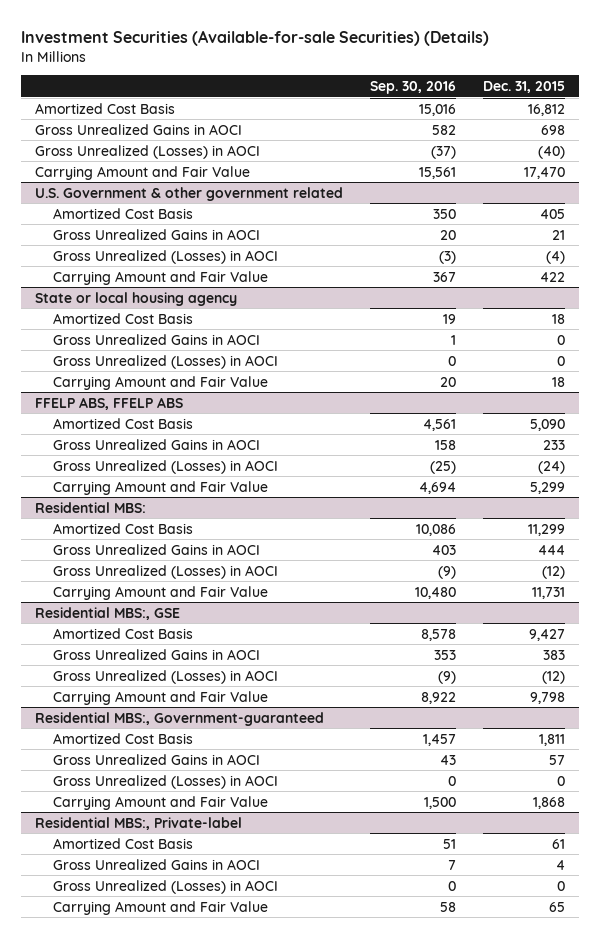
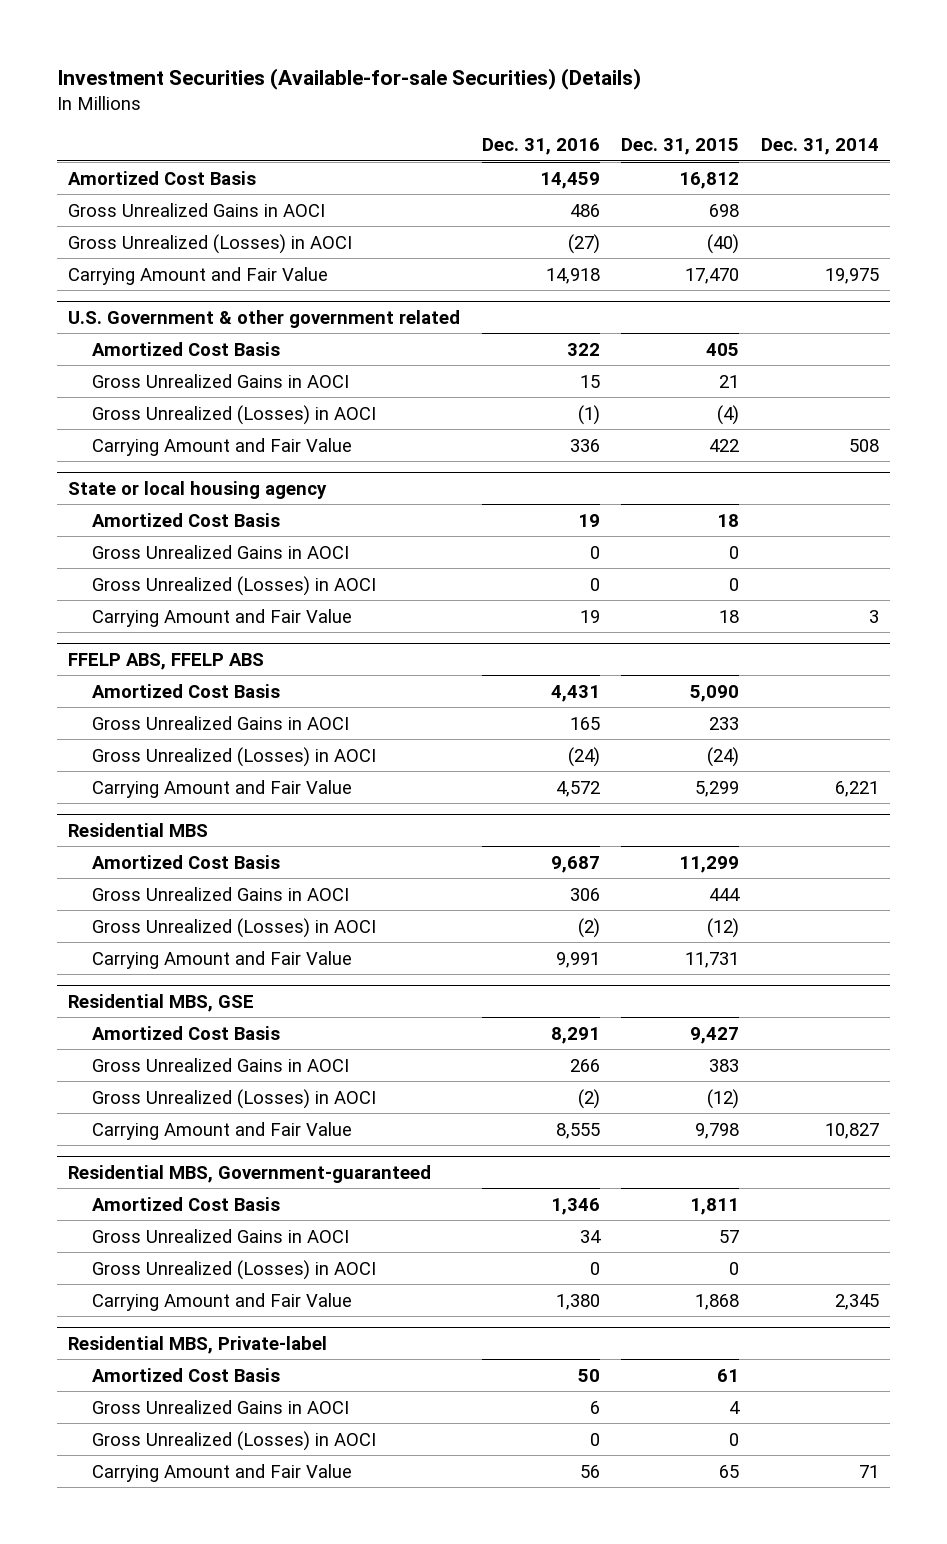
[369,81,456,95] Sep. 30, 2016 -> none
none -> [481,138,600,156] Dec. 31, 2016
none -> [761,138,880,156] Dec. 31, 2014
[34,501,146,513] Residential MBS: -> [67,822,208,837] Residential MBS
[34,606,180,620] Residential MBS:, GSE -> [67,993,254,1012] Residential MBS, GSE
[34,711,324,726] Residential MBS:, Government-guaranteed -> [67,1164,431,1183] Residential MBS, Government-guaranteed
[34,816,242,830] Residential MBS:, Private-label -> [67,1335,327,1354] Residential MBS, Private-label

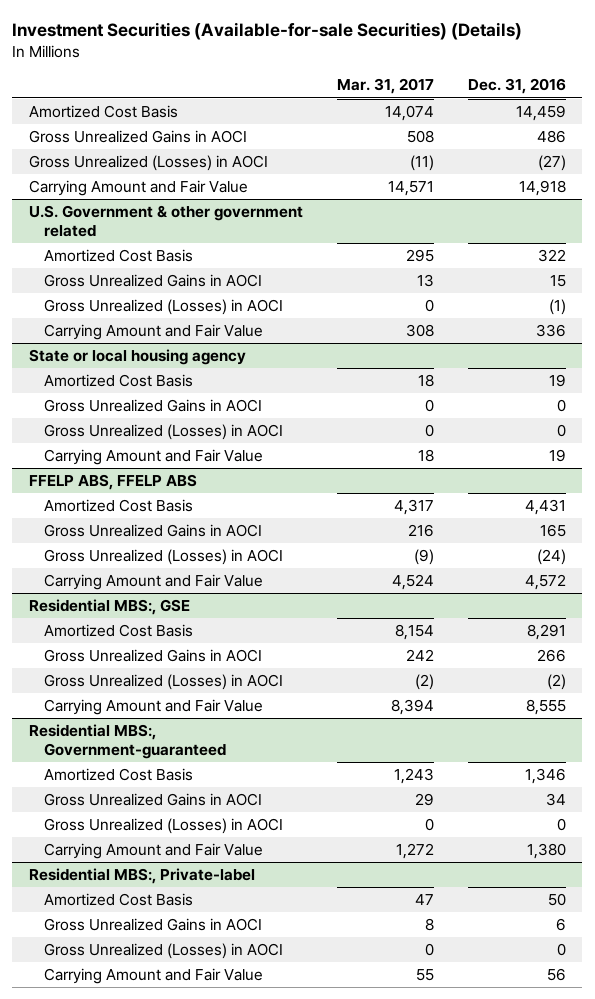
[621,138,740,156] Dec. 31, 2015 -> none
[761,138,880,156] Dec. 31, 2014 -> none
none -> [336,78,434,95] Mar. 31, 2017
[67,822,208,837] Residential MBS -> none
[91,854,280,869] Amortized Cost Basis -> none
[91,886,349,901] Gross Unrealized Gains in AOCI -> none
[91,917,376,938] Gross Unrealized (Losses) in AOCI -> none
[91,950,352,969] Carrying Amount and Fair Value -> none
[67,993,254,1012] Residential MBS, GSE -> [29,599,191,616] Residential MBS:, GSE
[67,1164,431,1183] Residential MBS, Government-guaranteed -> [29,724,226,760] Residential MBS:, Government-guaranteed
[67,1335,327,1354] Residential MBS, Private-label -> [29,868,256,885] Residential MBS:, Private-label

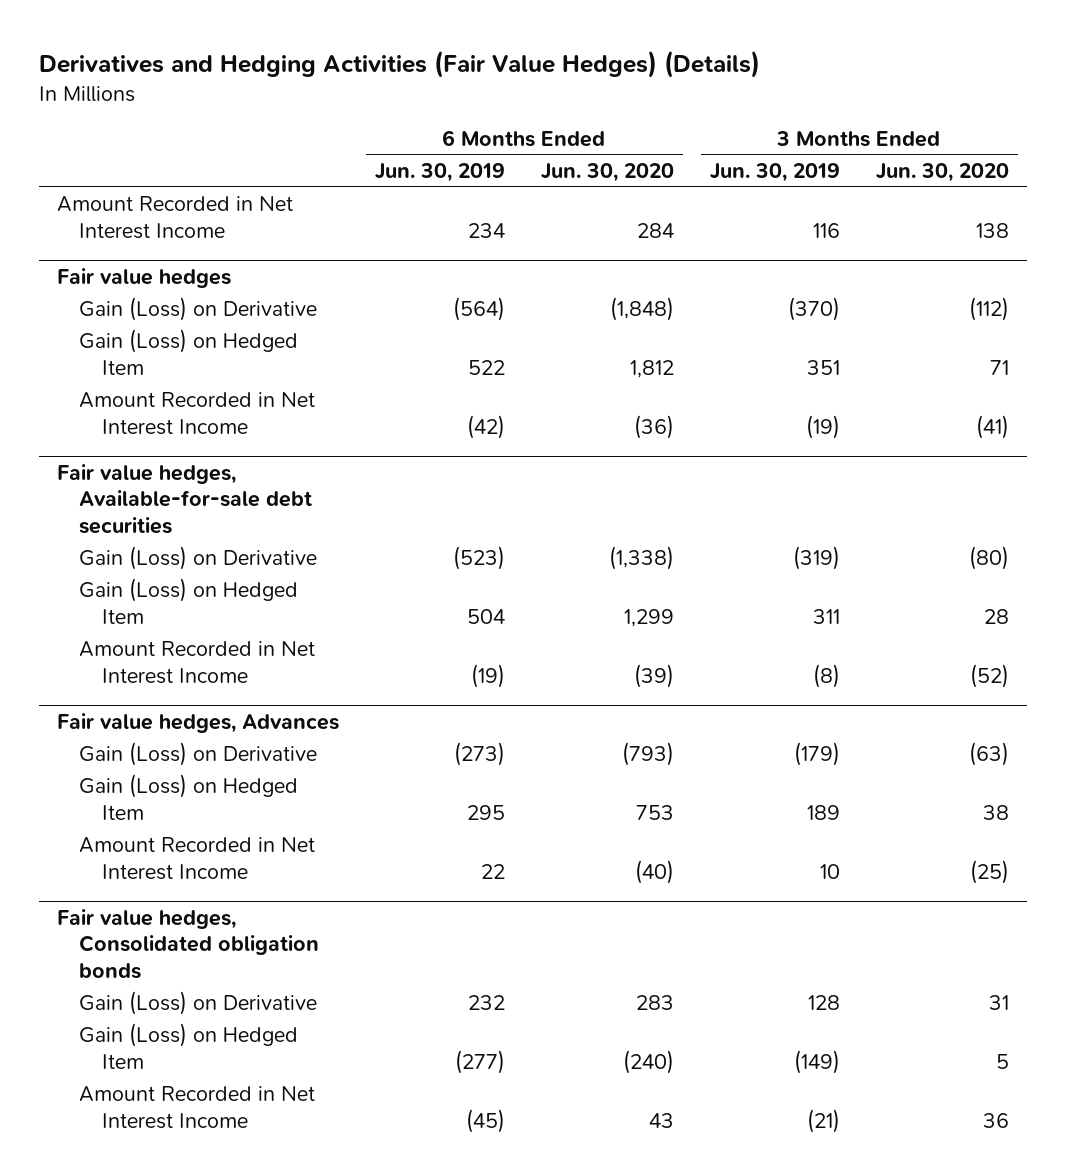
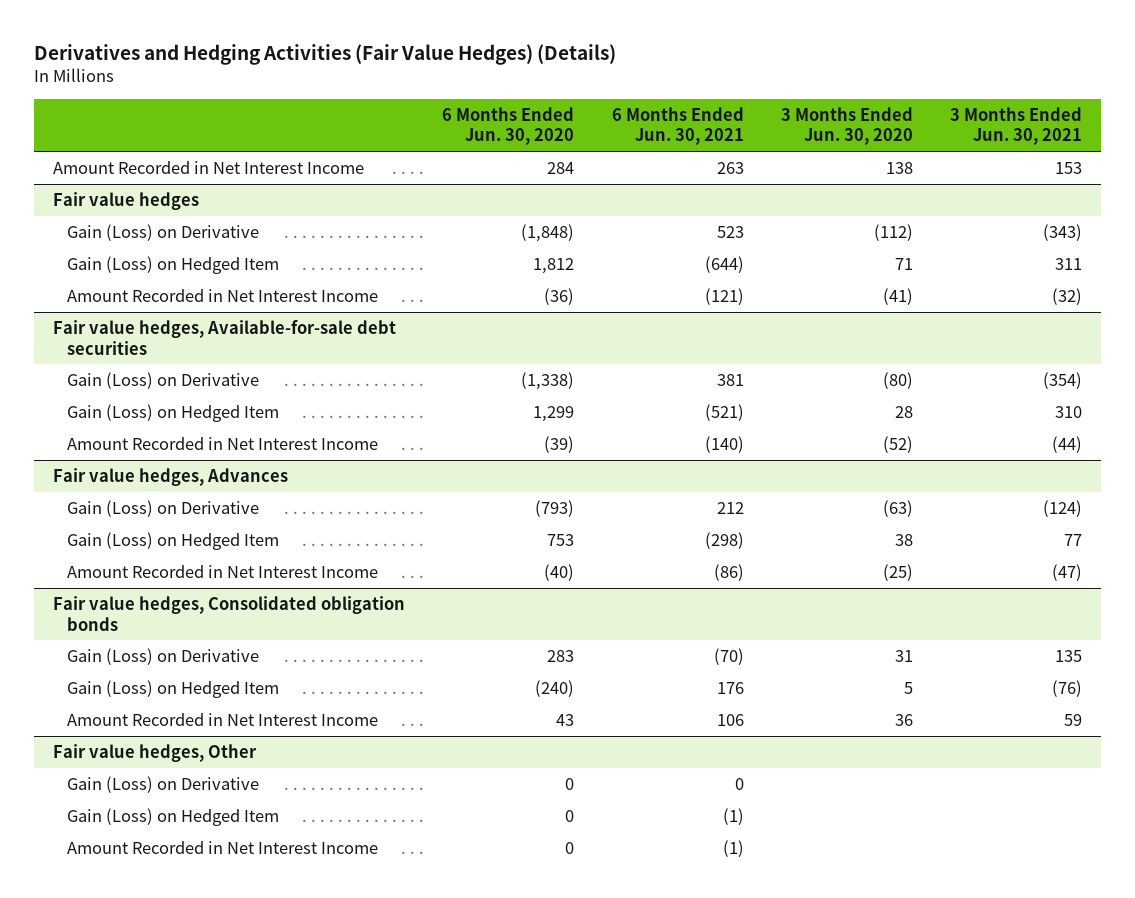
[374,163,505,183] Jun. 30, 2019 -> none
[709,163,840,183] Jun. 30, 2019 -> none
none -> [611,106,744,146] 6 Months Ended Jun. 30, 2021
none -> [950,106,1083,146] 3 Months Ended Jun. 30, 2021
none -> [52,744,257,763] Fair value hedges, Other
none -> [66,776,259,794] Gain (Loss) on Derivative
none -> [66,808,279,827] Gain (Loss) on Hedged Item
none -> [66,841,378,855] Amount Recorded in Net Interest Income

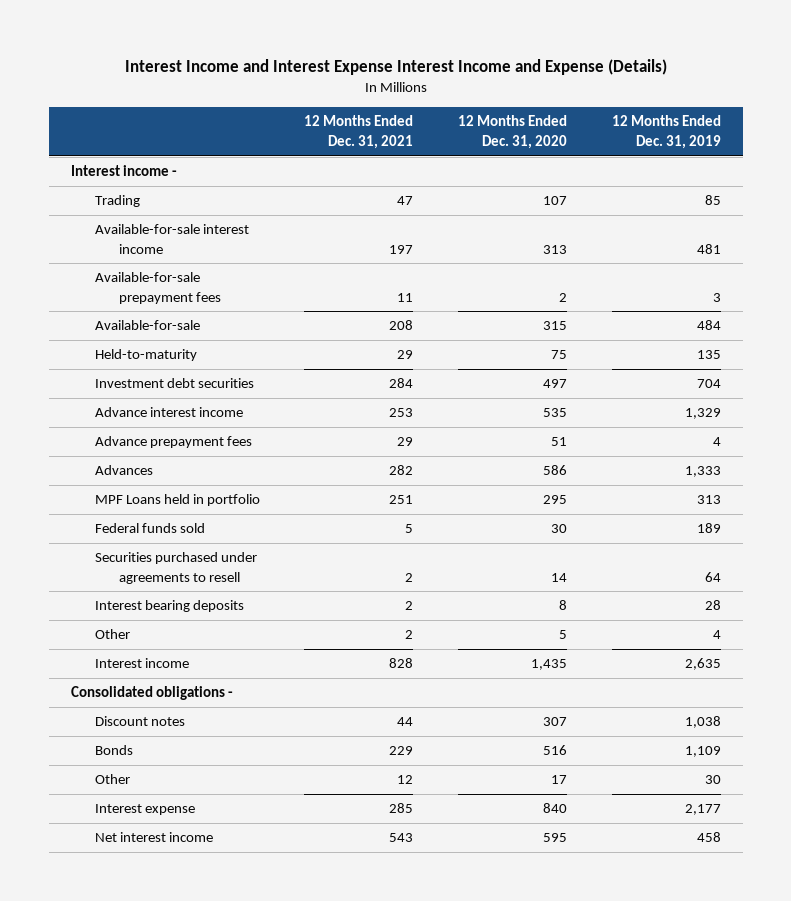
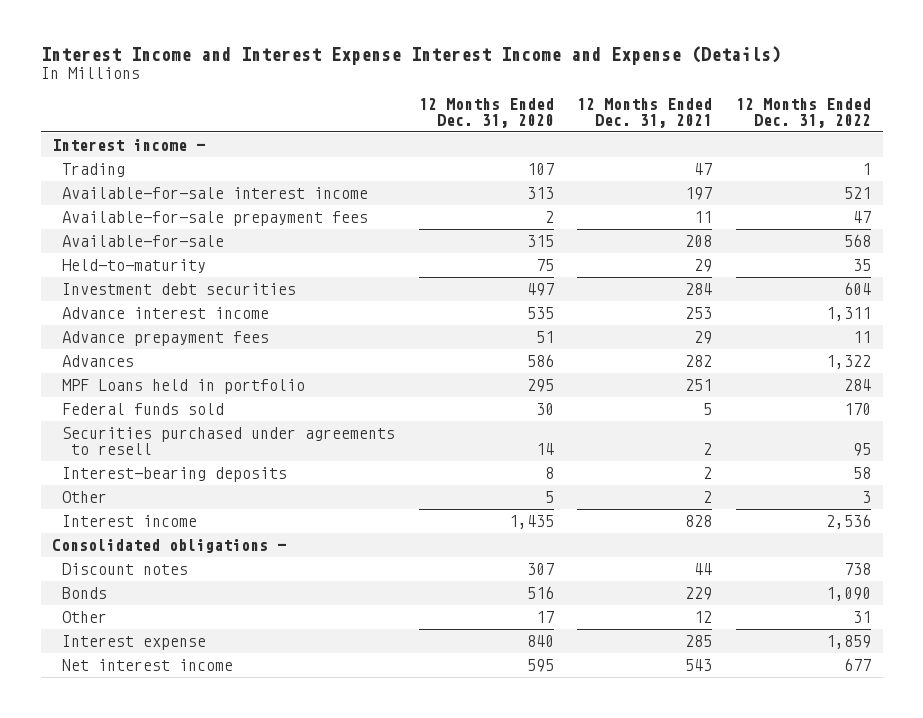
[611,115,721,149] 12 Months Ended Dec. 31, 2019 -> none
none -> [735,97,871,128] 12 Months Ended Dec. 31, 2022
[94,600,244,613] Interest bearing deposits -> [61,467,287,483] Interest-bearing deposits

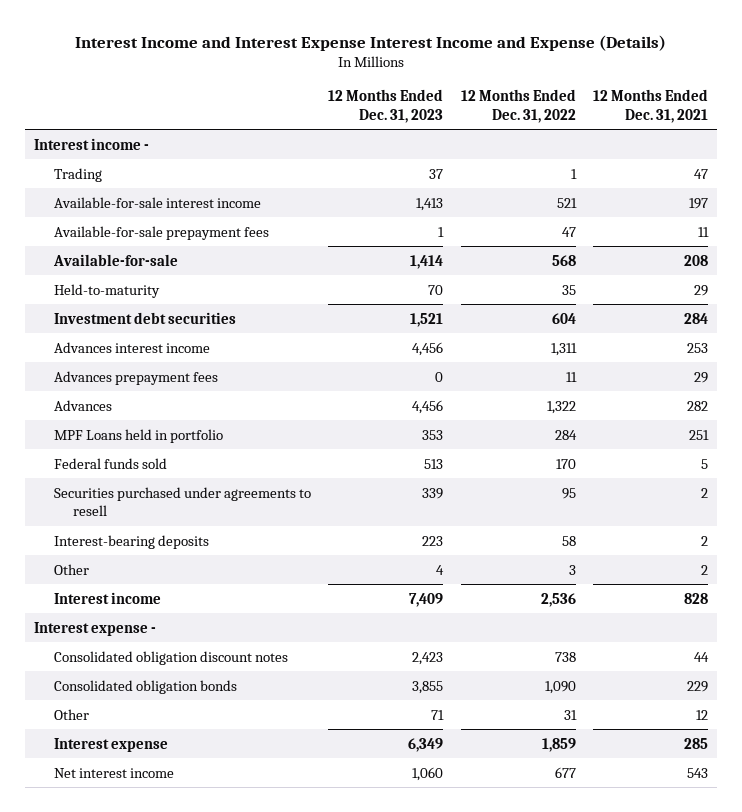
[418,97,554,128] 12 Months Ended Dec. 31, 2020 -> none
none -> [328,89,444,123] 12 Months Ended Dec. 31, 2023
[61,307,269,320] Advance interest income -> [53,341,210,353] Advances interest income
[61,331,269,347] Advance prepayment fees -> [53,370,218,385] Advances prepayment fees
[52,539,287,554] Consolidated obligations - -> none
none -> [33,621,156,636] Interest expense -
[61,563,188,576] Discount notes -> [53,650,288,665] Consolidated obligation discount notes
[61,587,107,600] Bonds -> [53,679,237,694] Consolidated obligation bonds

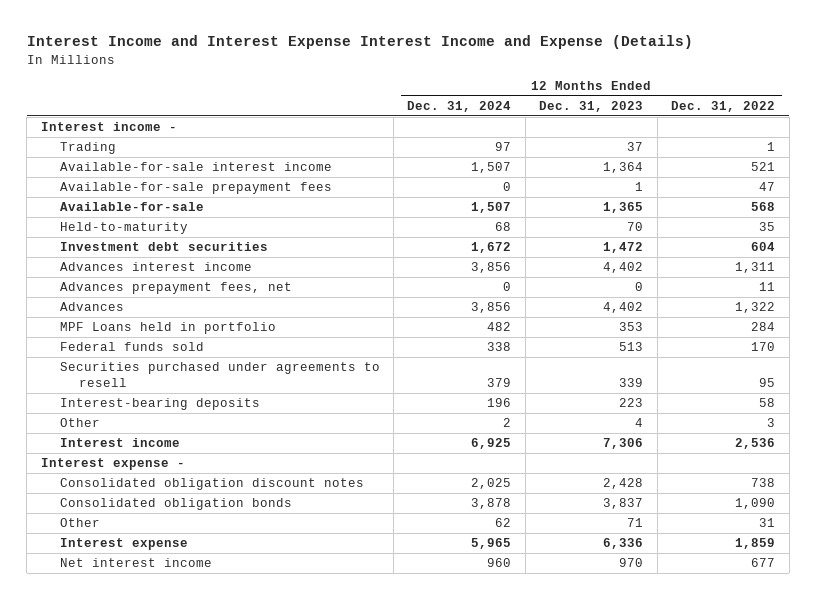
[593,89,709,123] 12 Months Ended Dec. 31, 2021 -> none
none -> [407,101,512,113] Dec. 31, 2024
[416,197,444,211] 1,413 -> [603,162,644,174] 1,364
[410,254,444,269] 1,414 -> [603,202,644,214] 1,365
[410,312,444,327] 1,521 -> [603,242,644,254] 1,472
[412,341,444,356] 4,456 -> [603,262,644,274] 4,402
[53,370,218,385] Advances prepayment fees -> [59,282,292,295] Advances prepayment fees, net
[412,399,444,414] 4,456 -> [603,302,644,314] 4,402
[409,592,444,607] 7,409 -> [603,438,644,450] 7,306
[412,651,444,665] 2,423 -> [603,478,644,490] 2,428
[412,680,444,694] 3,855 -> [603,498,644,510] 3,837
[408,737,444,752] 6,349 -> [603,538,644,550] 6,336
[412,766,444,781] 1,060 -> [619,558,644,568] 970

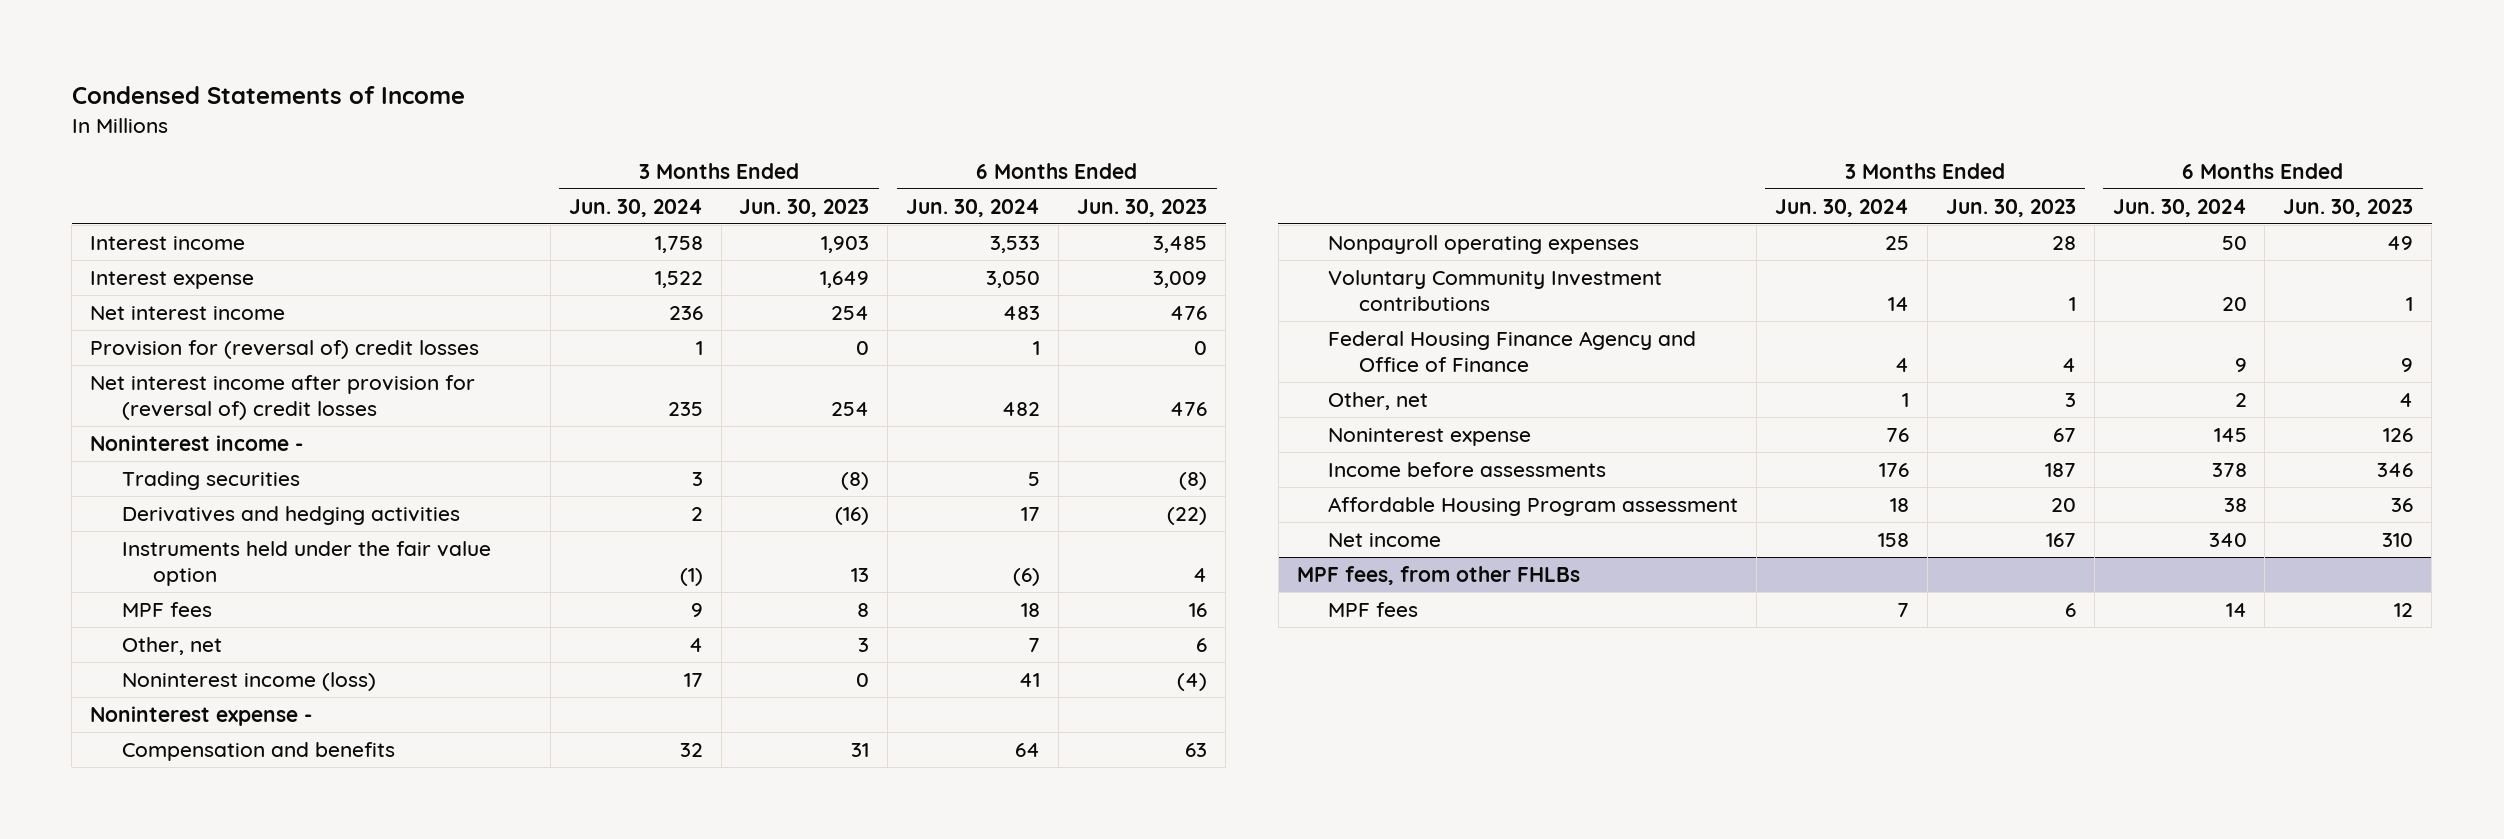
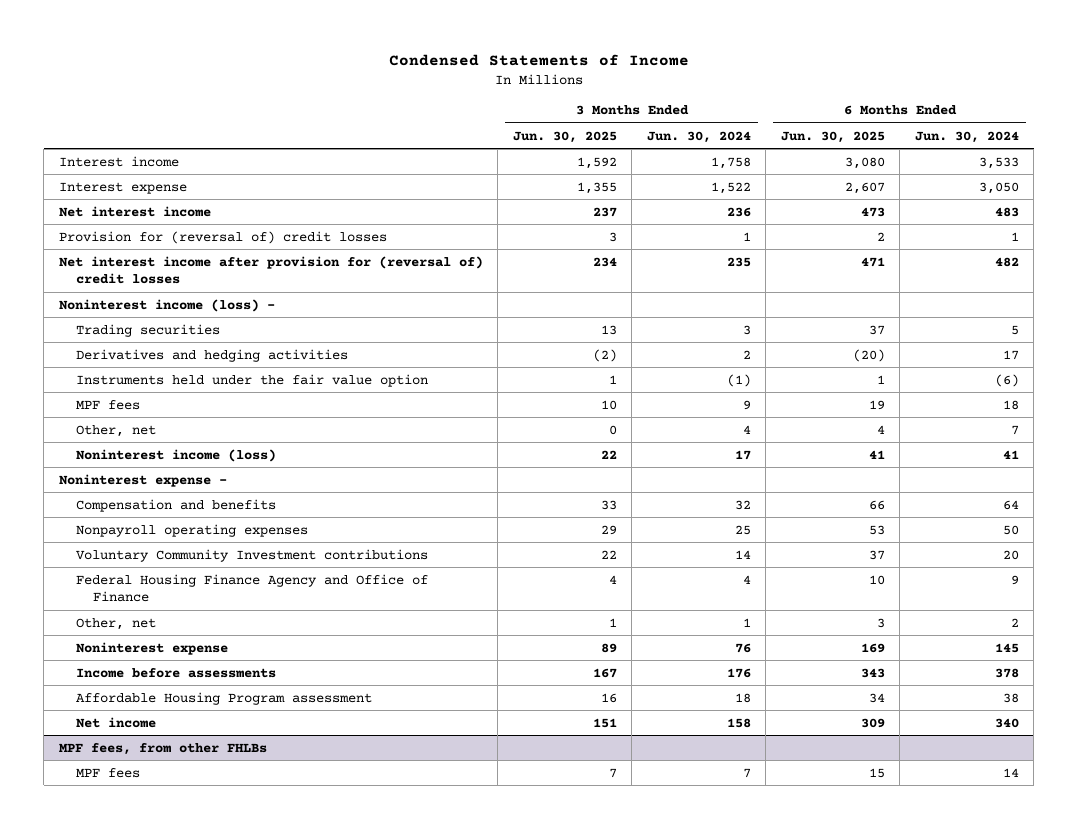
[739,198,870,217] Jun. 30, 2023 -> none
[1077,198,1208,217] Jun. 30, 2023 -> none
none -> [512,130,617,143] Jun. 30, 2025
none -> [780,130,885,143] Jun. 30, 2025
[90,435,304,452] Noninterest income - -> [58,298,275,312] Noninterest income (loss) -

